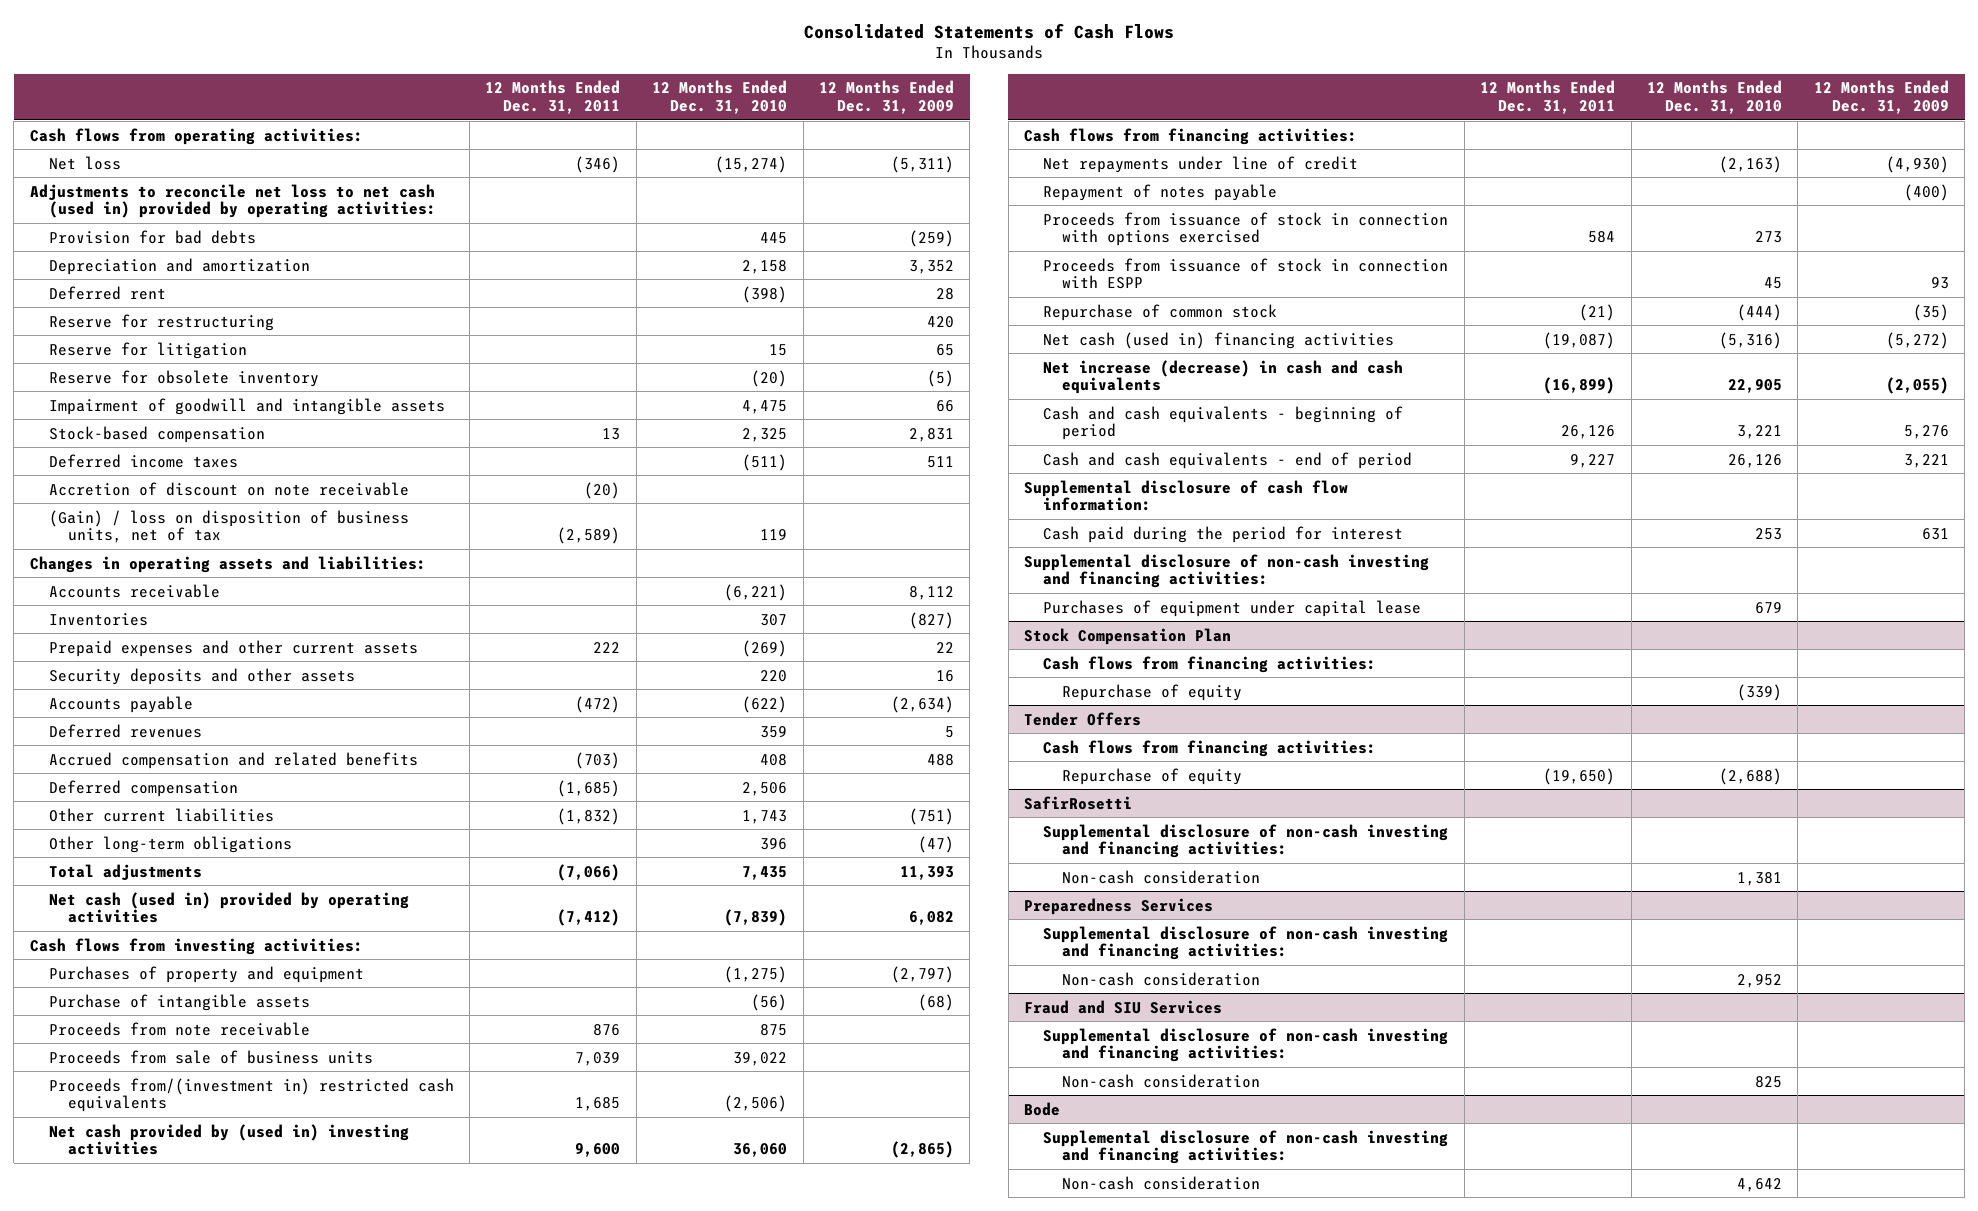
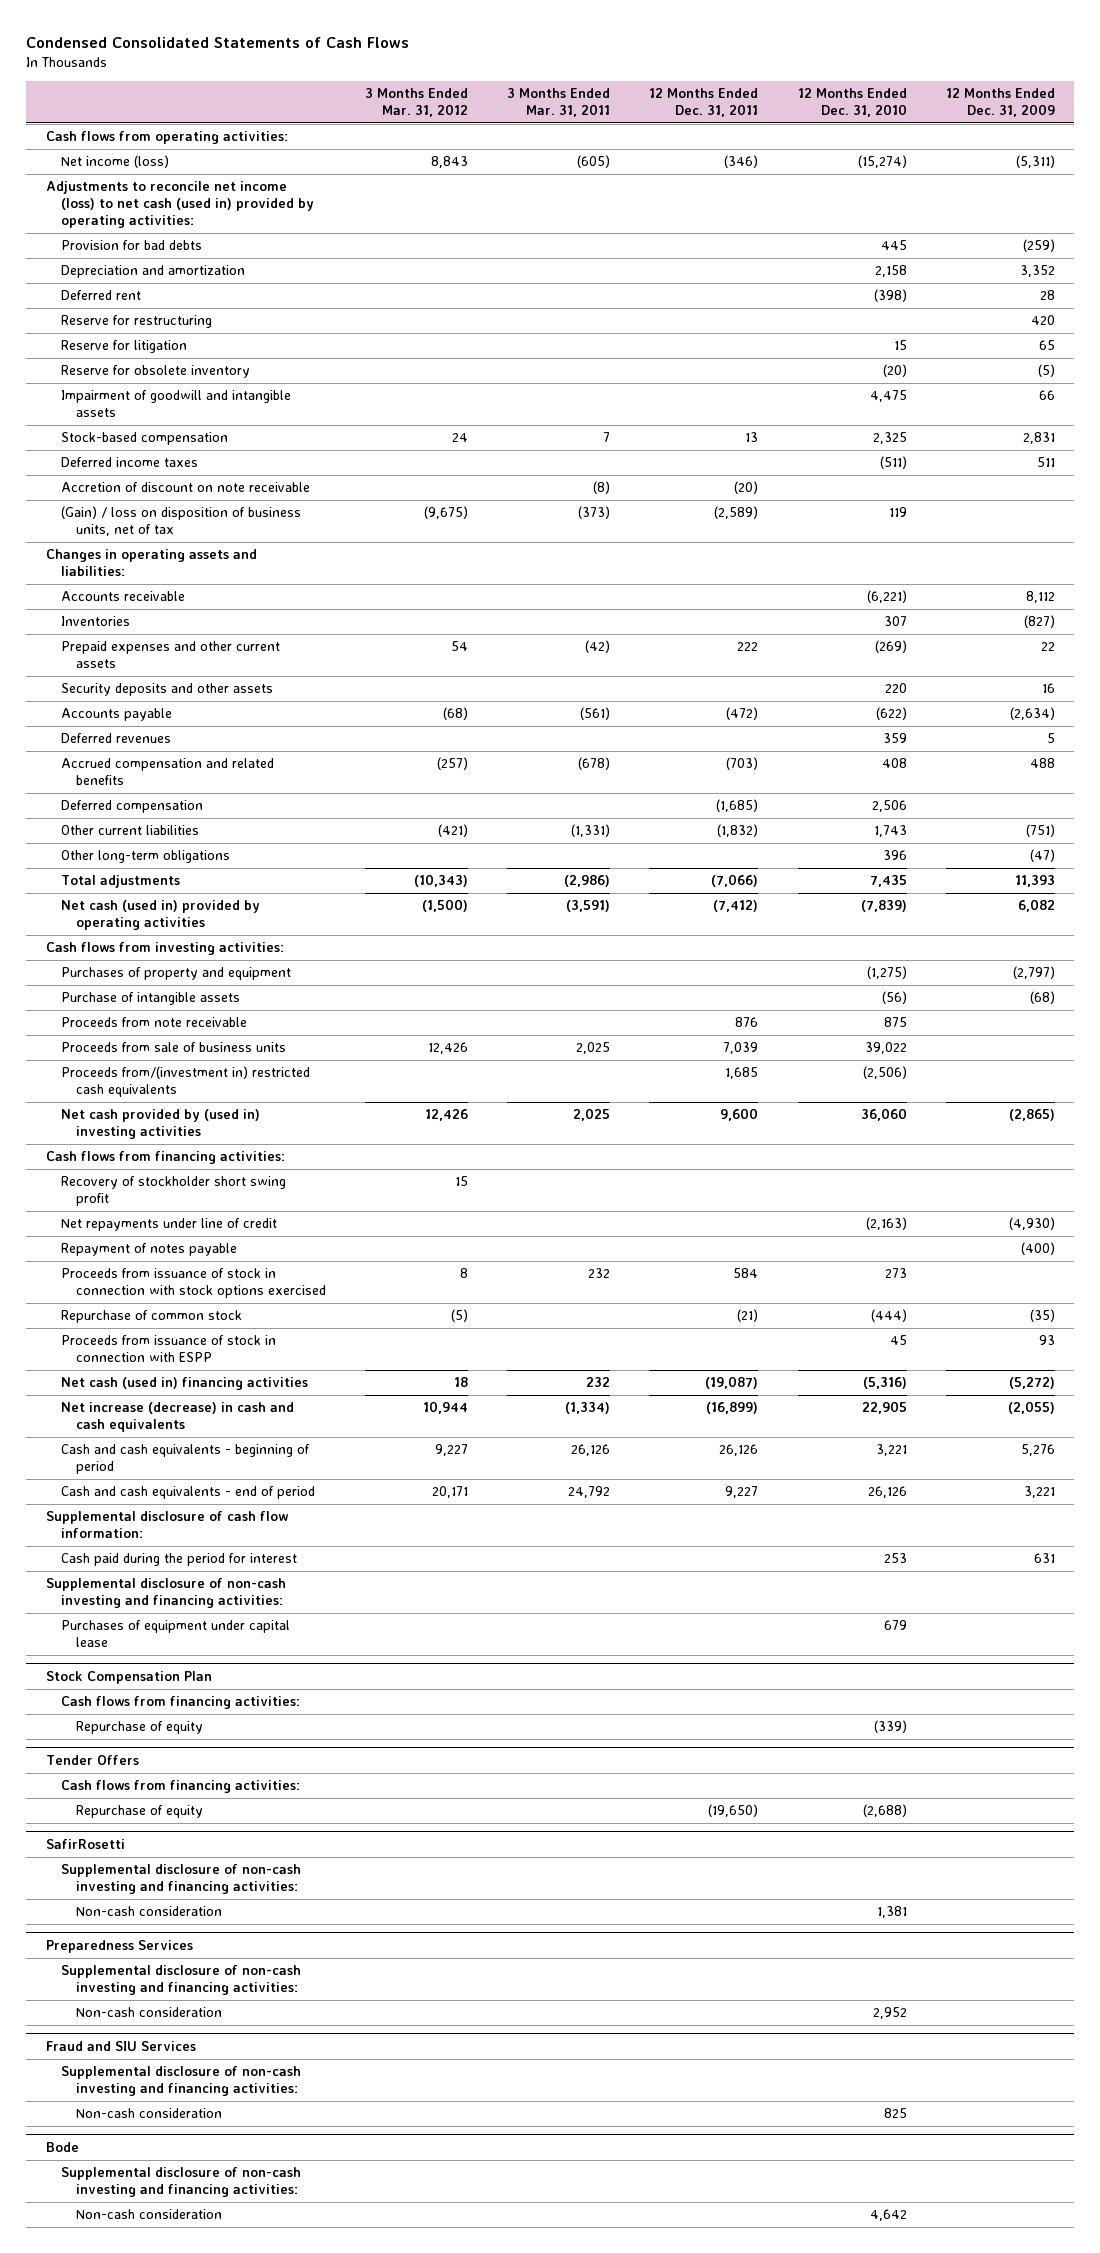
[804,22,1175,39] Consolidated Statements of Cash Flows -> [25,36,409,48] Condensed Consolidated Statements of Cash Flows
none -> [365,87,469,117] 3 Months Ended Mar. 31, 2012
none -> [507,87,611,117] 3 Months Ended Mar. 31, 2011
[48,155,121,170] Net loss -> [60,155,169,169] Net income (loss)
[29,183,436,219] Adjustments to reconcile net loss to net cash (used in) provided by operating activities: -> [45,181,314,229] Adjustments to reconcile net income (loss) to net cash (used in) provided by operating activities:
none -> [60,1176,286,1207] Recovery of stockholder short swing profit
[1043,211,1449,247] Proceeds from issuance of stock in connection with options exercised -> [60,1268,326,1299] Proceeds from issuance of stock in connection with stock options exercised
[1043,257,1449,290] Proceeds from issuance of stock in connection with ESPP -> [60,1335,276,1363] Proceeds from issuance of stock in connection with ESPP

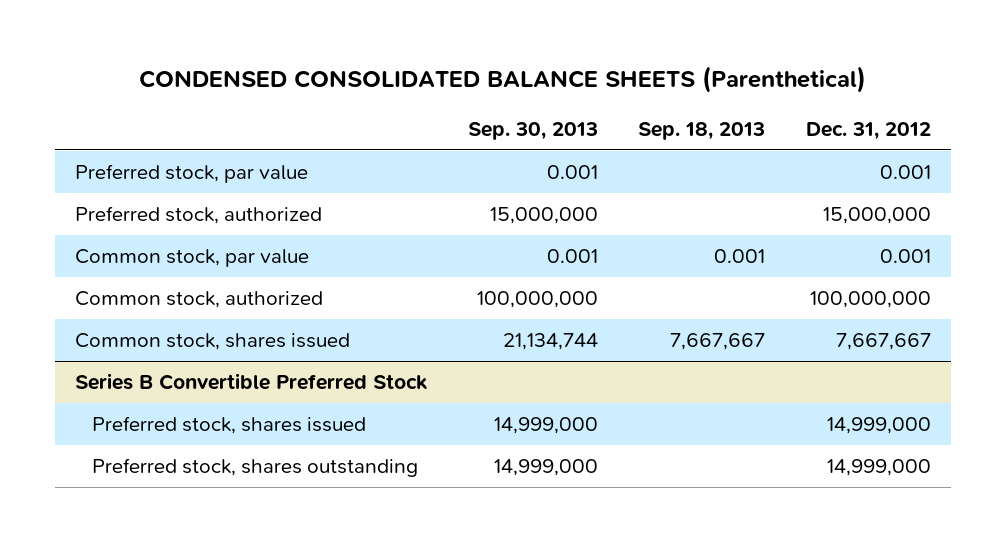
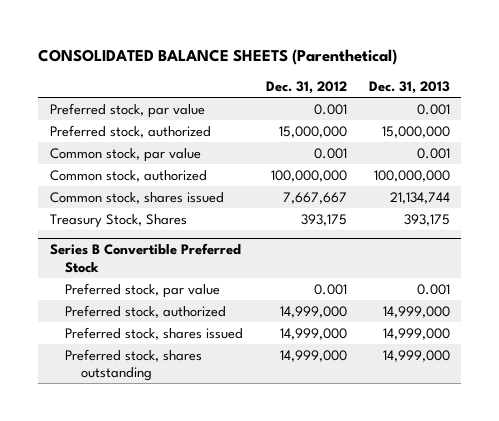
[138,66,866,94] CONDENSED CONSOLIDATED BALANCE SHEETS (Parenthetical) -> [38,48,398,65] CONSOLIDATED BALANCE SHEETS (Parenthetical)
[467,121,598,140] Sep. 30, 2013 -> none
[638,121,766,140] Sep. 18, 2013 -> none
none -> [368,81,450,95] Dec. 31, 2013
none -> [49,213,187,228] Treasury Stock, Shares
none -> [65,282,221,298] Preferred stock, par value
none -> [65,304,227,318] Preferred stock, authorized

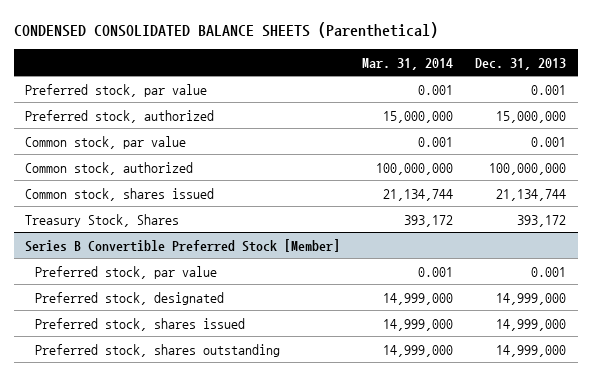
[38,48,398,65] CONSOLIDATED BALANCE SHEETS (Parenthetical) -> [13,22,438,39] CONDENSED CONSOLIDATED BALANCE SHEETS (Parenthetical)
[265,81,347,95] Dec. 31, 2012 -> none
none -> [362,57,454,70] Mar. 31, 2014
[403,213,450,226] 393,175 -> [517,214,567,227] 393,172
[49,243,241,273] Series B Convertible Preferred Stock -> [24,238,340,252] Series B Convertible Preferred Stock [Member]
[65,304,227,318] Preferred stock, authorized -> [34,291,224,305] Preferred stock, designated

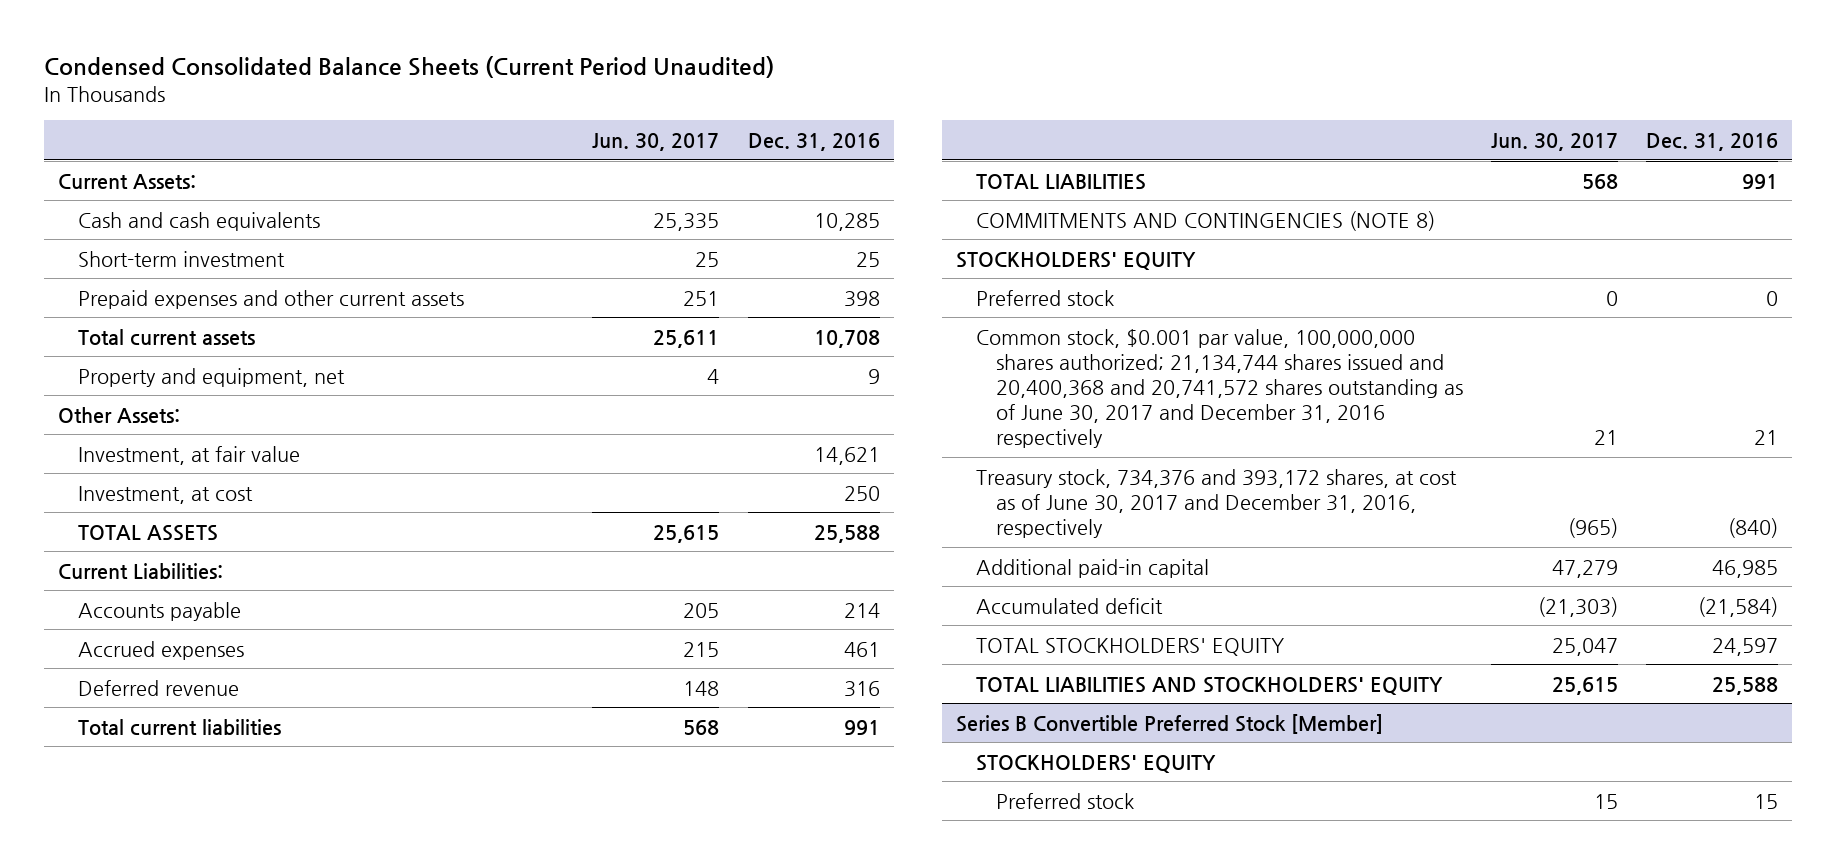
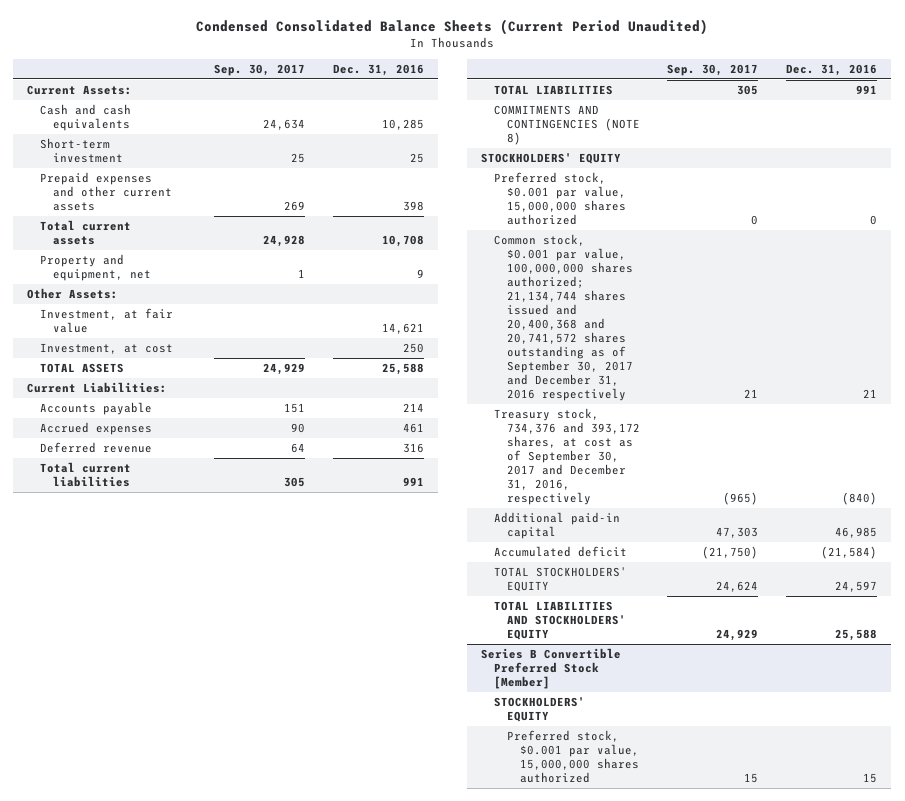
[592,132,720,151] Jun. 30, 2017 -> none
none -> [214,63,306,76] Sep. 30, 2017
[976,289,1115,306] Preferred stock -> [493,172,626,225] Preferred stock, $0.001 par value, 15,000,000 shares authorized
[976,328,1463,449] Common stock, $0.001 par value, 100,000,000 shares authorized; 21,134,744 shares issued and 20,400,368 and 20,741,572 shares outstanding as of June 30, 2017 and December 31, 2016 respectively -> [493,234,633,401] Common stock, $0.001 par value, 100,000,000 shares authorized; 21,134,744 shares issued and 20,400,368 and 20,741,572 shares outstanding as of September 30, 2017 and December 31, 2016 respectively
[976,468,1458,538] Treasury stock, 734,376 and 393,172 shares, at cost as of June 30, 2017 and December 31, 2016, respectively -> [493,408,640,505] Treasury stock, 734,376 and 393,172 shares, at cost as of September 30, 2017 and December 31, 2016, respectively
[995,792,1134,809] Preferred stock -> [506,730,639,783] Preferred stock, $0.001 par value, 15,000,000 shares authorized

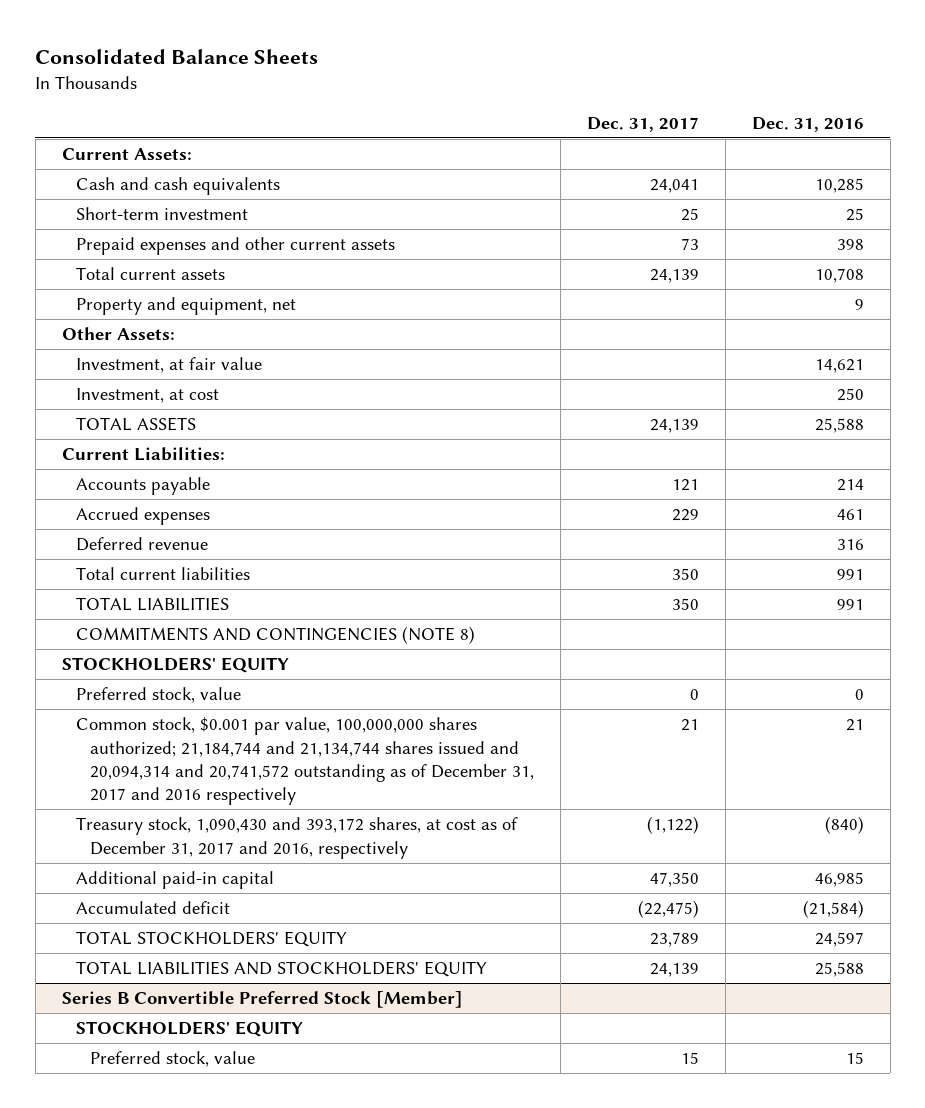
[196,19,709,36] Condensed Consolidated Balance Sheets (Current Period Unaudited) -> [35,48,319,64] Consolidated Balance Sheets
[214,63,306,76] Sep. 30, 2017 -> none
none -> [586,116,699,132] Dec. 31, 2017
[493,172,626,225] Preferred stock, $0.001 par value, 15,000,000 shares authorized -> [75,687,241,704] Preferred stock, value
[493,234,633,401] Common stock, $0.001 par value, 100,000,000 shares authorized; 21,134,744 shares issued and 20,400,368 and 20,741,572 shares outstanding as of September 30, 2017 and December 31, 2016 respectively -> [75,717,534,806] Common stock, $0.001 par value, 100,000,000 shares authorized; 21,184,744 and 21,134,744 shares issued and 20,094,314 and 20,741,572 outstanding as of December 31, 2017 and 2016 respectively
[493,408,640,505] Treasury stock, 734,376 and 393,172 shares, at cost as of September 30, 2017 and December 31, 2016, respectively -> [75,817,518,859] Treasury stock, 1,090,430 and 393,172 shares, at cost as of December 31, 2017 and 2016, respectively
[506,730,639,783] Preferred stock, $0.001 par value, 15,000,000 shares authorized -> [89,1051,255,1068] Preferred stock, value

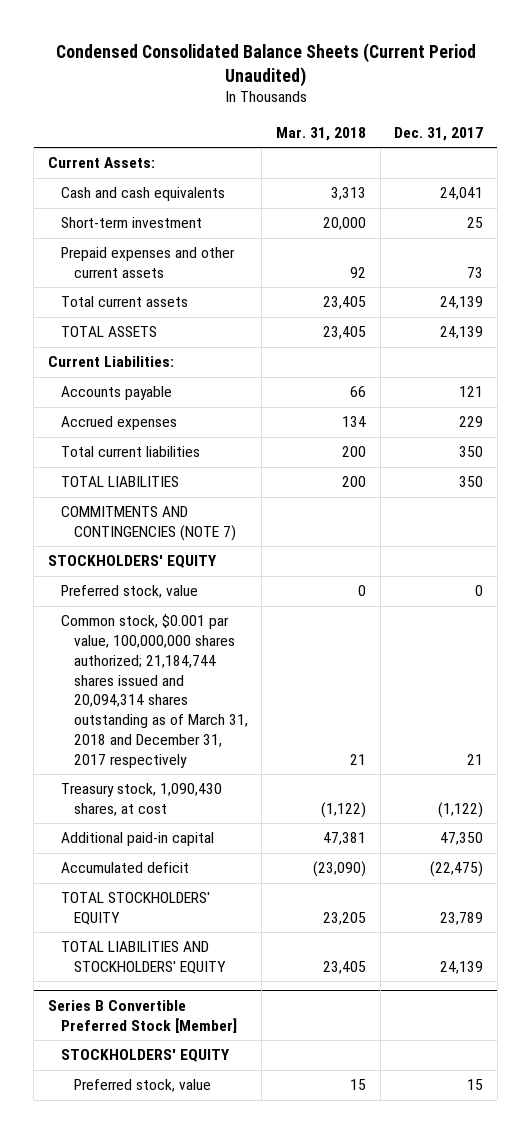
[35,48,319,64] Consolidated Balance Sheets -> [55,42,476,87] Condensed Consolidated Balance Sheets (Current Period Unaudited)
[751,116,864,132] Dec. 31, 2016 -> none
none -> [275,126,366,141] Mar. 31, 2018
[75,297,296,316] Property and equipment, net -> none
[61,327,175,341] Other Assets: -> none
[75,357,262,374] Investment, at fair value -> none
[75,388,219,404] Investment, at cost -> none
[75,537,208,552] Deferred revenue -> none
[75,626,475,645] COMMITMENTS AND CONTINGENCIES (NOTE 8) -> [60,506,236,542] COMMITMENTS AND CONTINGENCIES (NOTE 7)
[75,717,534,806] Common stock, $0.001 par value, 100,000,000 shares authorized; 21,184,744 and 21,134,744 shares issued and 20,094,314 and 20,741,572 outstanding as of December 31, 2017 and 2016 respectively -> [60,614,248,768] Common stock, $0.001 par value, 100,000,000 shares authorized; 21,184,744 shares issued and 20,094,314 shares outstanding as of March 31, 2018 and December 31, 2017 respectively
[75,817,518,859] Treasury stock, 1,090,430 and 393,172 shares, at cost as of December 31, 2017 and 2016, respectively -> [60,783,222,817] Treasury stock, 1,090,430 shares, at cost

